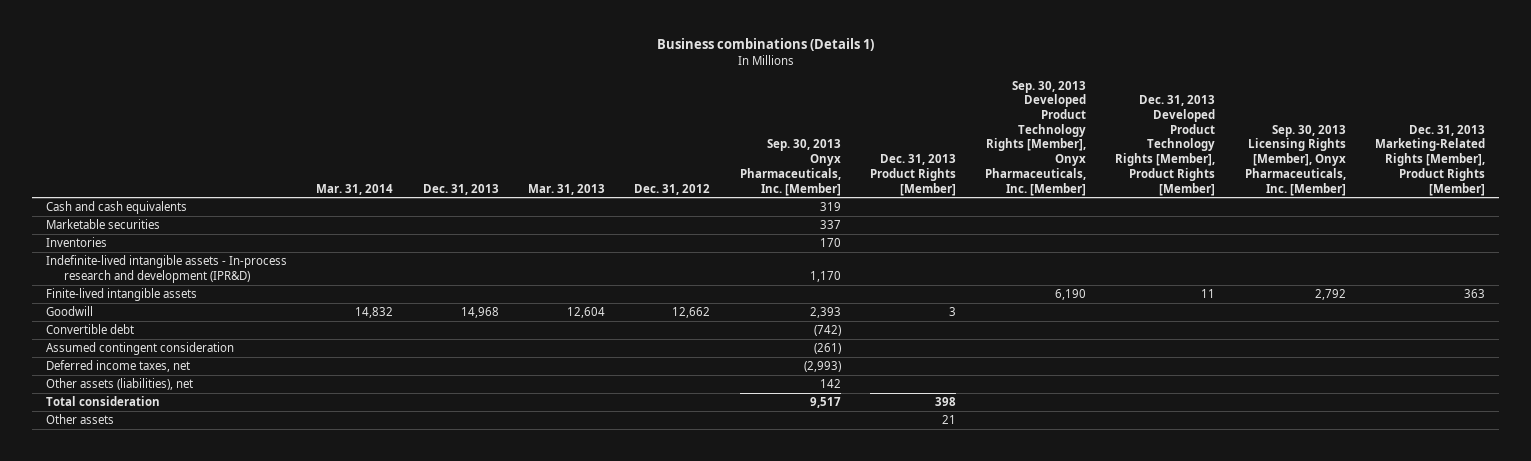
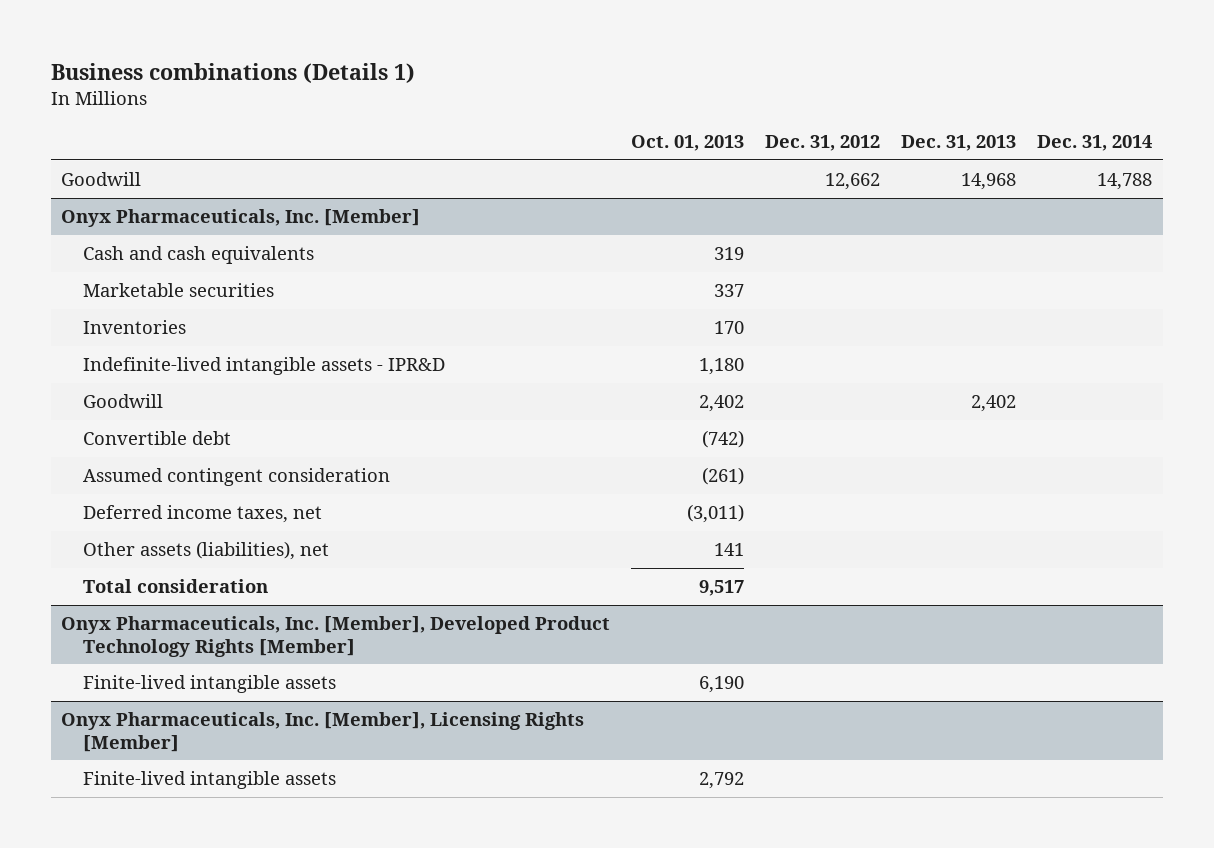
[316,183,394,195] Mar. 31, 2014 -> none
[527,183,605,195] Mar. 31, 2013 -> none
[739,139,841,196] Sep. 30, 2013 Onyx Pharmaceuticals, Inc. [Member] -> none
[869,154,956,196] Dec. 31, 2013 Product Rights [Member] -> none
[985,80,1087,196] Sep. 30, 2013 Developed Product Technology Rights [Member], Onyx Pharmaceuticals, Inc. [Member] -> none
[1115,95,1216,196] Dec. 31, 2013 Developed Product Technology Rights [Member], Product Rights [Member] -> none
[1244,124,1346,196] Sep. 30, 2013 Licensing Rights [Member], Onyx Pharmaceuticals, Inc. [Member] -> none
[1374,124,1485,196] Dec. 31, 2013 Marketing-Related Rights [Member], Product Rights [Member] -> none
none -> [631,135,745,152] Oct. 01, 2013
none -> [1037,135,1153,152] Dec. 31, 2014
[46,201,188,215] Cash and cash equivalents -> none
[46,219,161,230] Marketable securities -> none
[46,237,108,248] Inventories -> none
[46,255,288,283] Indefinite-lived intangible assets - In-process research and development (IPR&D) -> none
[46,288,198,302] Finite-lived intangible assets -> none
[46,324,135,335] Convertible debt -> none
[46,342,235,356] Assumed contingent consideration -> none
[46,360,191,373] Deferred income taxes, net -> none
[46,378,194,391] Other assets (liabilities), net -> none
[46,396,161,407] Total consideration -> none
[46,414,115,425] Other assets -> none
none -> [61,209,421,228] Onyx Pharmaceuticals, Inc. [Member]
none -> [82,246,314,265] Cash and cash equivalents
none -> [82,283,274,298] Marketable securities
none -> [82,320,186,335] Inventories
none -> [82,357,445,376] Indefinite-lived intangible assets - IPR&D
none -> [82,394,163,409] Goodwill
none -> [82,431,231,446] Convertible debt
none -> [82,468,390,487] Assumed contingent consideration
none -> [82,505,322,524] Deferred income taxes, net
none -> [82,541,329,561] Other assets (liabilities), net
none -> [82,579,268,594] Total consideration
none -> [61,616,611,657] Onyx Pharmaceuticals, Inc. [Member], Developed Product Technology Rights [Member]
none -> [82,675,336,694] Finite-lived intangible assets
none -> [61,712,585,752] Onyx Pharmaceuticals, Inc. [Member], Licensing Rights [Member]
none -> [82,771,336,790] Finite-lived intangible assets

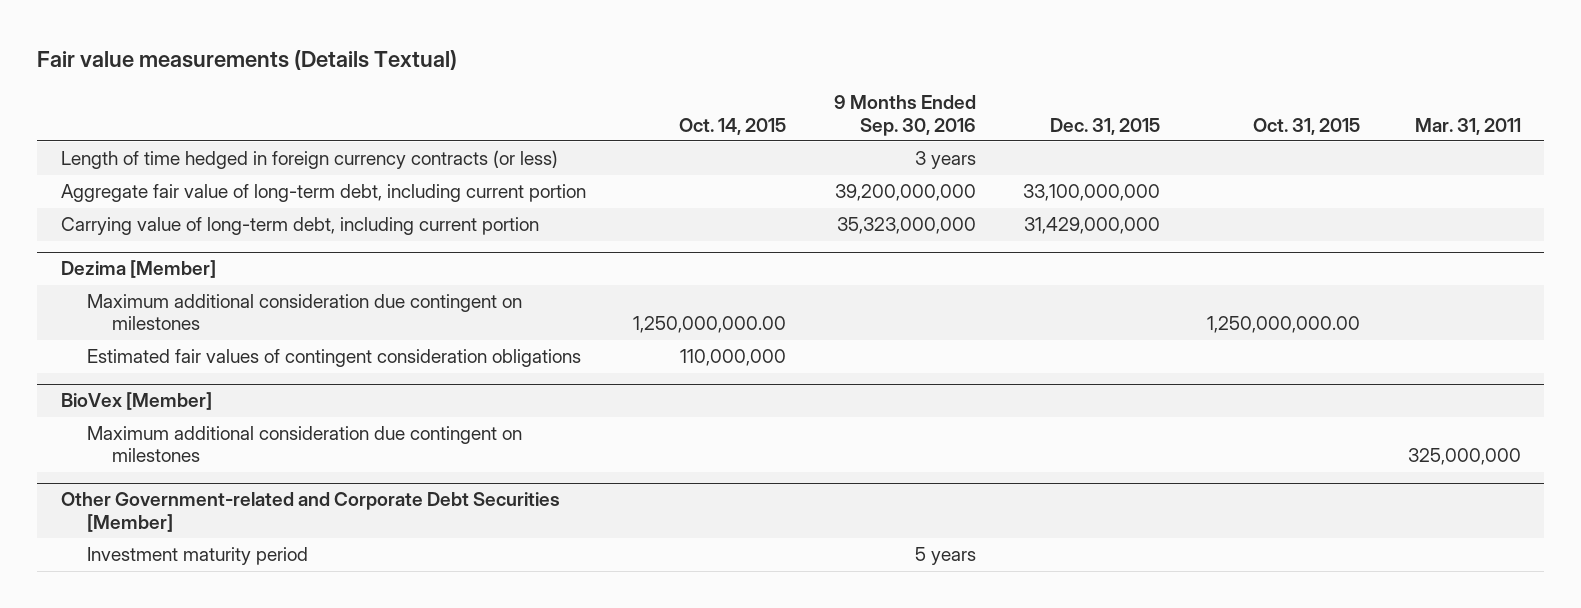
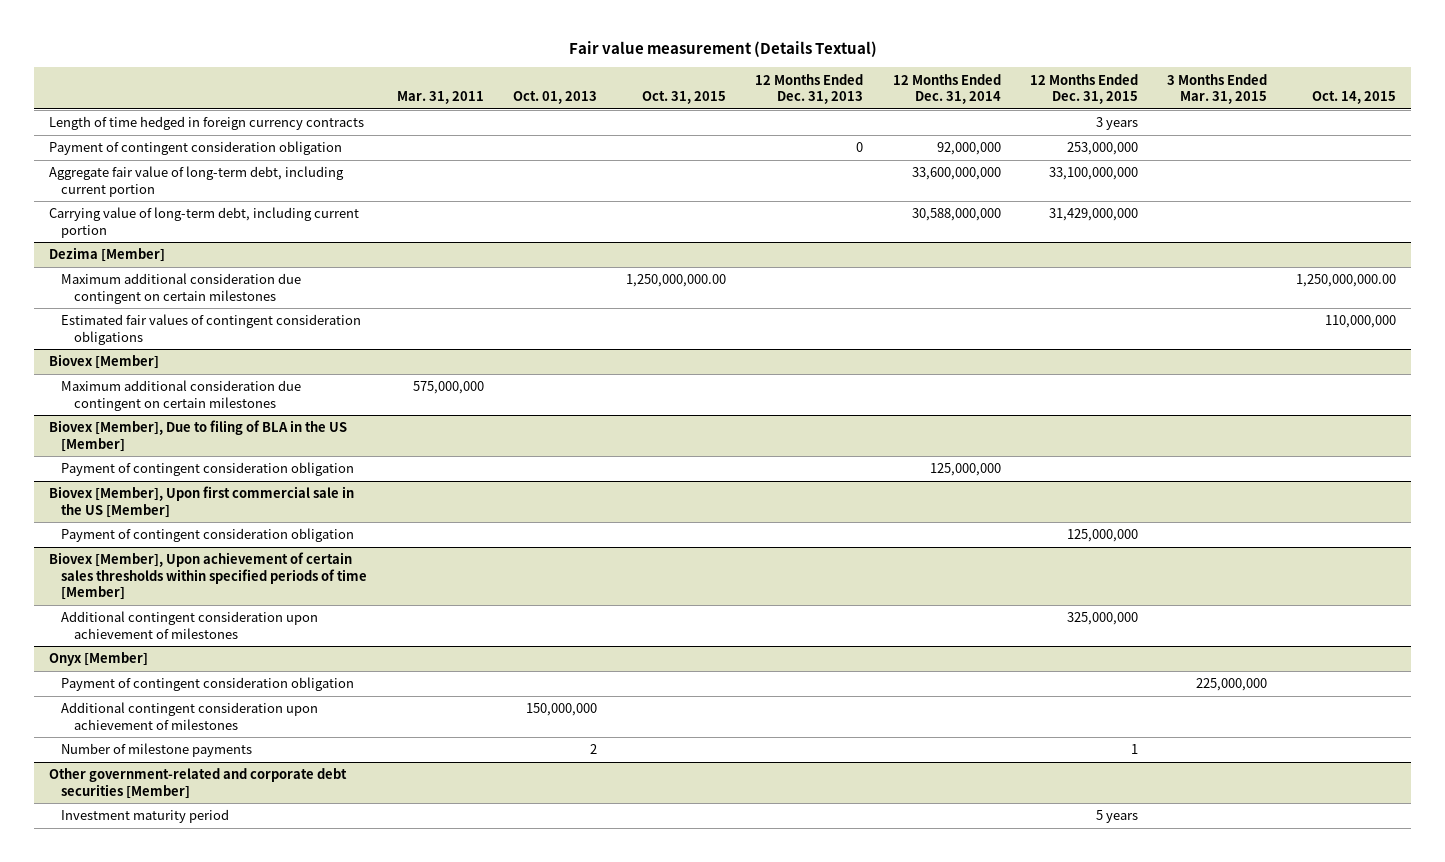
[37,49,458,70] Fair value measurements (Details Textual) -> [568,41,877,58] Fair value measurement (Details Textual)
[833,95,976,136] 9 Months Ended Sep. 30, 2016 -> none
[1049,117,1160,135] Dec. 31, 2015 -> none
none -> [512,90,597,104] Oct. 01, 2013
none -> [755,73,864,104] 12 Months Ended Dec. 31, 2013
none -> [892,73,1001,104] 12 Months Ended Dec. 31, 2014
none -> [1029,73,1138,104] 12 Months Ended Dec. 31, 2015
none -> [1167,73,1268,104] 3 Months Ended Mar. 31, 2015
[60,150,558,170] Length of time hedged in foreign currency contracts (or less) -> [49,116,365,131] Length of time hedged in foreign currency contracts
none -> [49,141,343,156] Payment of contingent consideration obligation
[86,294,522,331] Maximum additional consideration due contingent on milestones -> [61,273,302,304] Maximum additional consideration due contingent on certain milestones
[60,392,212,411] BioVex [Member] -> [49,354,160,370] Biovex [Member]
[86,426,522,463] Maximum additional consideration due contingent on milestones -> [61,380,302,411] Maximum additional consideration due contingent on certain milestones
[1407,448,1521,466] 325,000,000 -> [412,381,484,395] 575,000,000
none -> [49,420,348,452] Biovex [Member], Due to filing of BLA in the US [Member]
none -> [61,462,355,477] Payment of contingent consideration obligation
none -> [49,486,355,518] Biovex [Member], Upon first commercial sale in the US [Member]
none -> [61,528,355,543] Payment of contingent consideration obligation
none -> [49,552,368,600] Biovex [Member], Upon achievement of certain sales thresholds within specified periods of time [Member]
none -> [61,611,319,639] Additional contingent consideration upon achievement of milestones
none -> [49,652,149,667] Onyx [Member]
none -> [61,677,355,692] Payment of contingent consideration obligation
none -> [61,702,319,730] Additional contingent consideration upon achievement of milestones
none -> [61,743,253,758] Number of milestone payments
[60,492,560,532] Other Government-related and Corporate Debt Securities [Member] -> [49,768,348,799] Other government-related and corporate debt securities [Member]

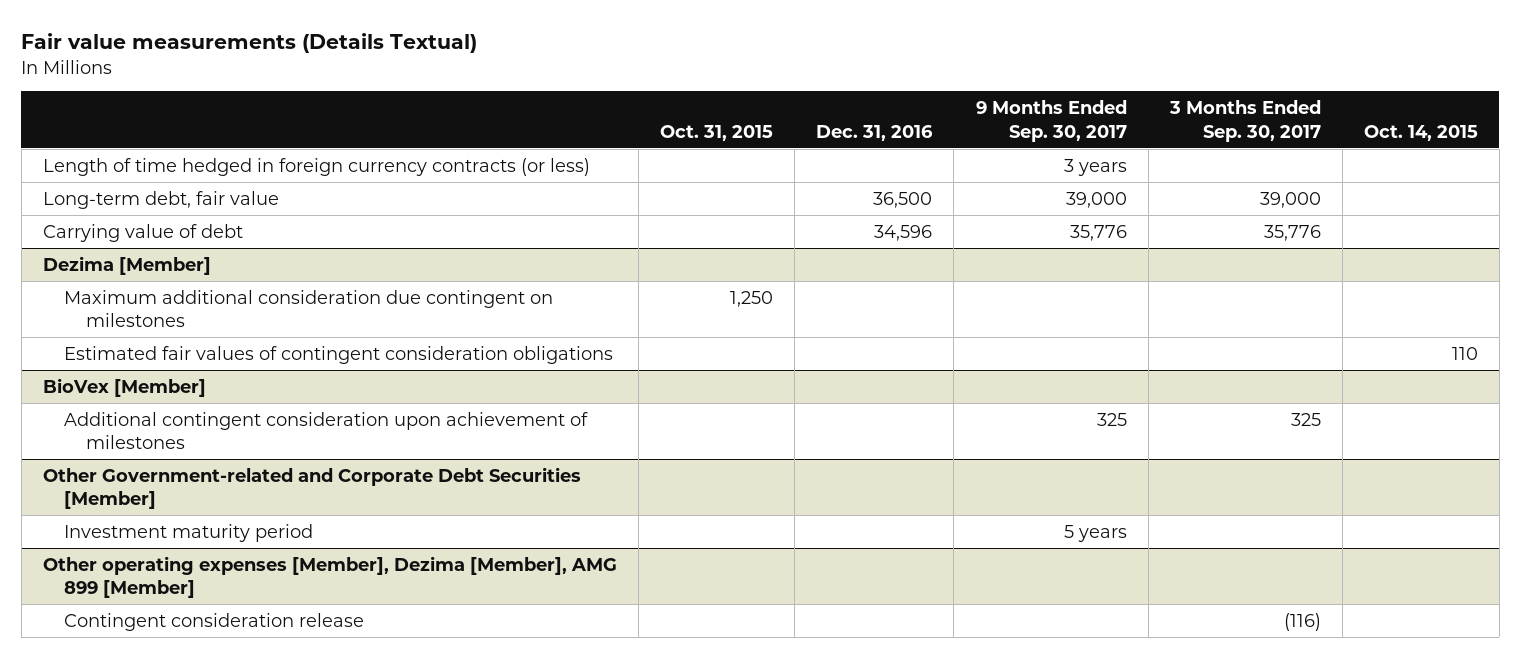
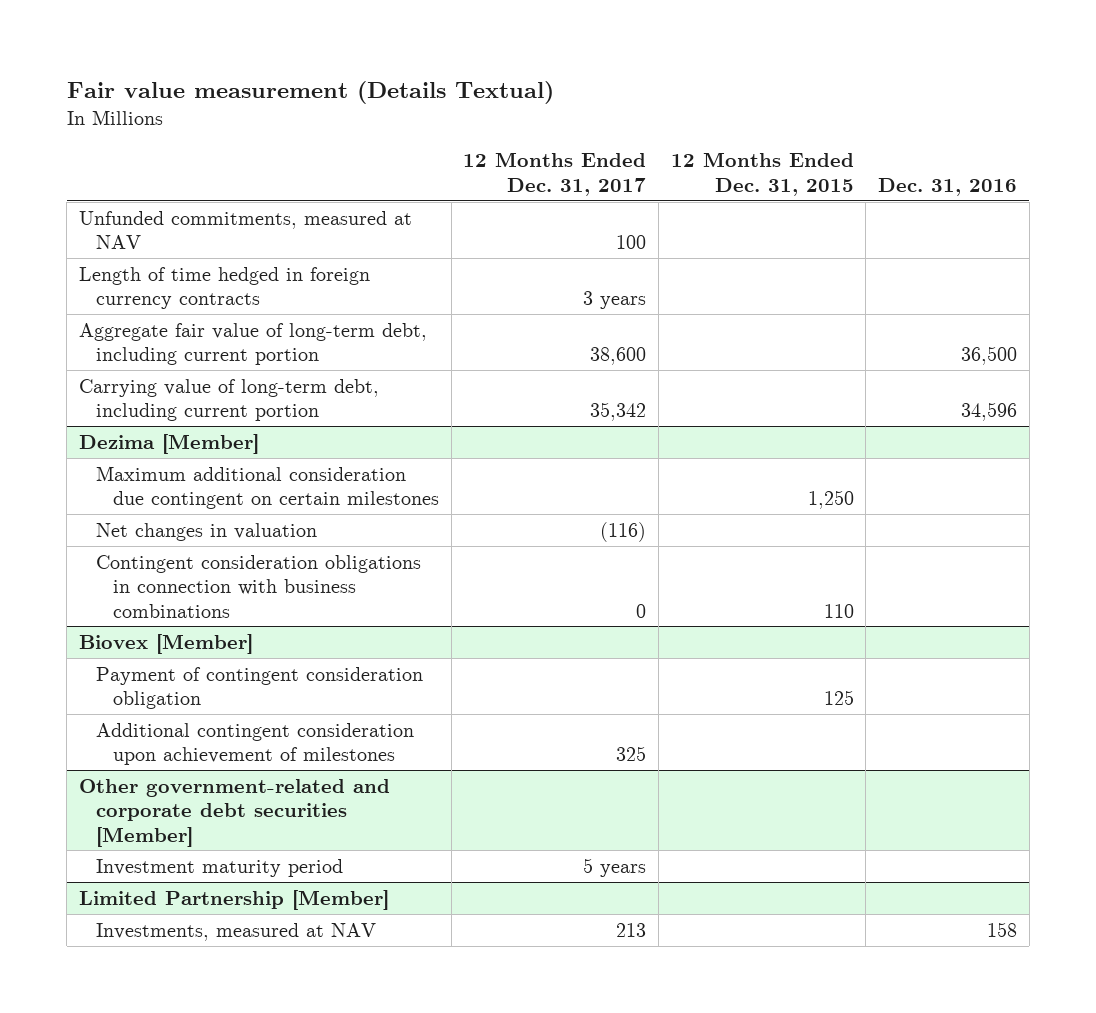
[21,33,478,54] Fair value measurements (Details Textual) -> [66,80,554,104] Fair value measurement (Details Textual)
[660,124,774,141] Oct. 31, 2015 -> none
[975,100,1127,142] 9 Months Ended Sep. 30, 2017 -> none
[1168,100,1321,142] 3 Months Ended Sep. 30, 2017 -> none
[1363,124,1478,141] Oct. 14, 2015 -> none
none -> [463,152,647,196] 12 Months Ended Dec. 31, 2017
none -> [670,152,854,196] 12 Months Ended Dec. 31, 2015
none -> [78,210,412,250] Unfunded commitments, measured at NAV
[43,157,591,176] Length of time hedged in foreign currency contracts (or less) -> [78,266,370,310] Length of time hedged in foreign currency contracts
[43,190,280,209] Long-term debt, fair value -> [78,322,427,366] Aggregate fair value of long-term debt, including current portion
[43,223,244,242] Carrying value of debt -> [78,378,379,422] Carrying value of long-term debt, including current portion
[64,289,554,328] Maximum additional consideration due contingent on milestones -> [95,465,439,510] Maximum additional consideration due contingent on certain milestones
none -> [95,522,317,541] Net changes in valuation
[64,345,614,364] Estimated fair values of contingent consideration obligations -> [95,554,421,618] Contingent consideration obligations in connection with business combinations
[43,377,207,397] BioVex [Member] -> [78,633,253,654] Biovex [Member]
none -> [95,666,423,710] Payment of contingent consideration obligation
[43,466,582,510] Other Government-related and Corporate Debt Securities [Member] -> [78,778,390,847] Other government-related and corporate debt securities [Member]
[43,555,618,599] Other operating expenses [Member], Dezima [Member], AMG 899 [Member] -> none
[64,612,365,631] Contingent consideration release -> none
none -> [78,889,389,910] Limited Partnership [Member]
none -> [95,922,376,941] Investments, measured at NAV

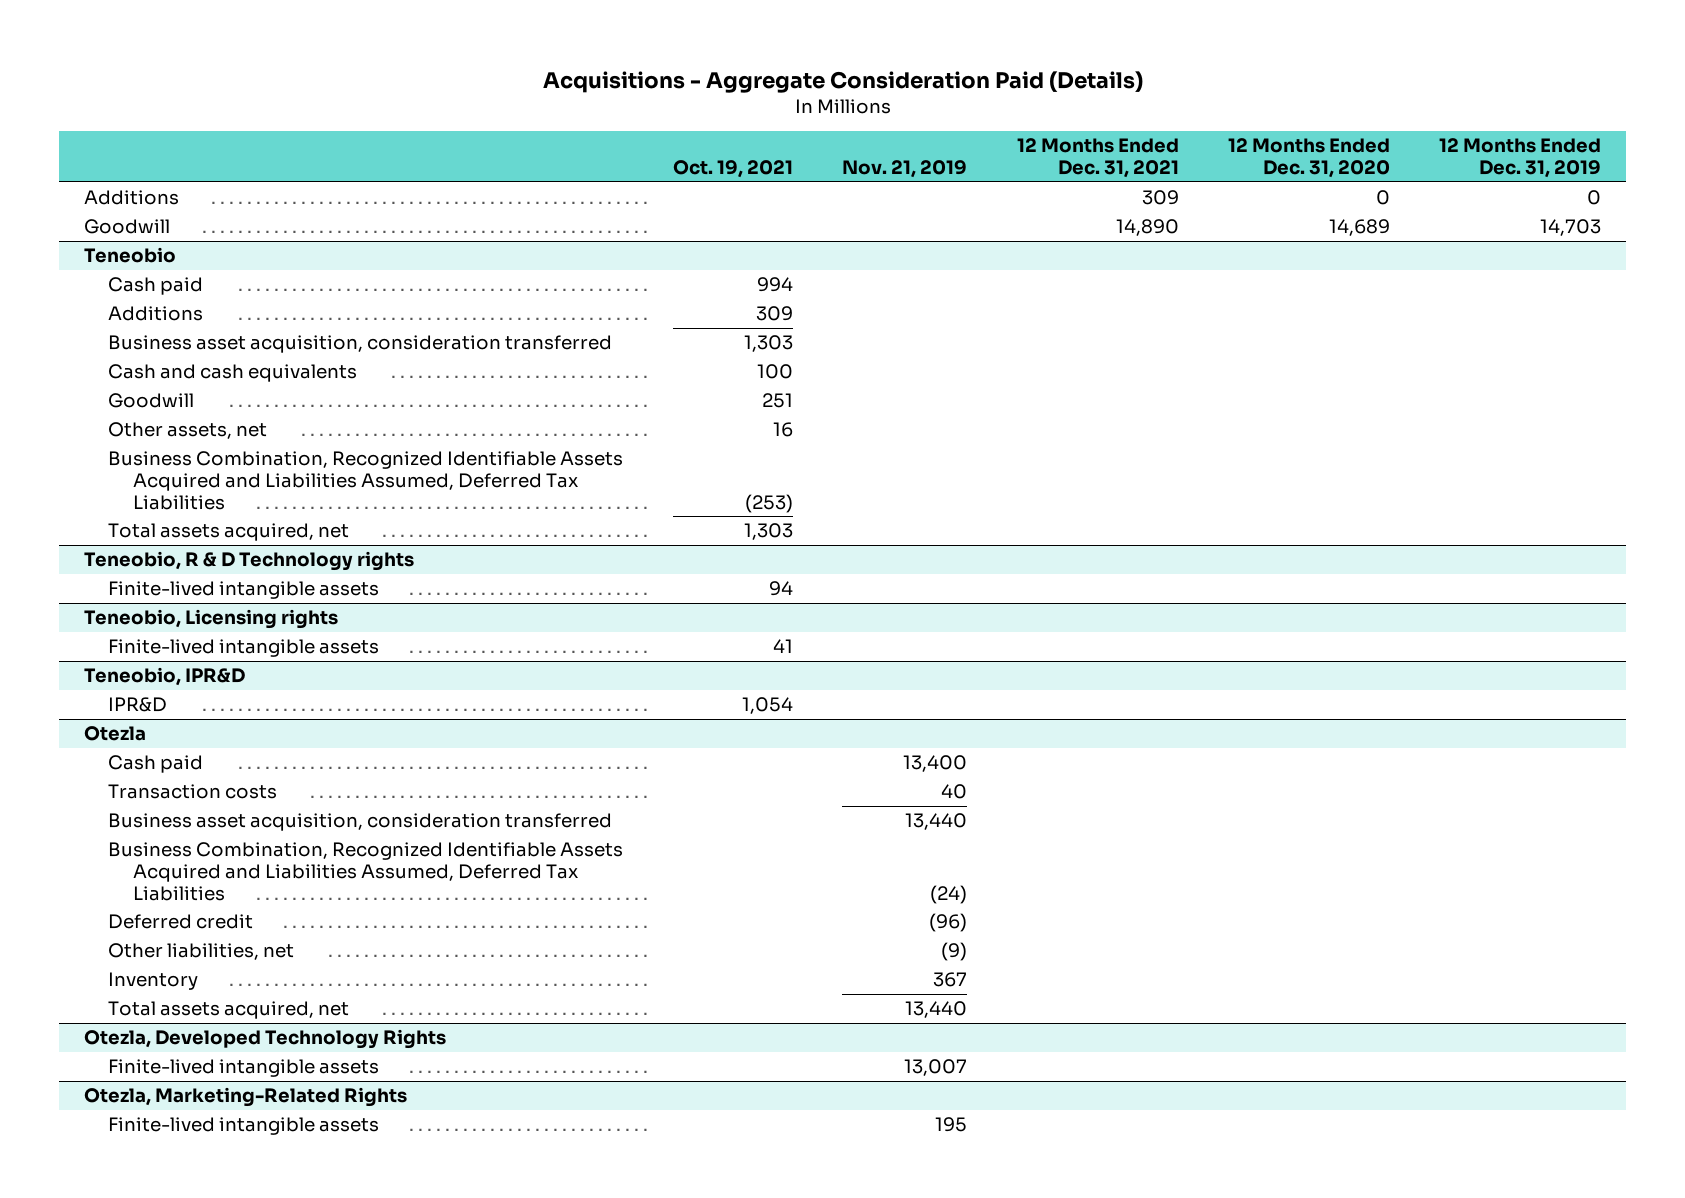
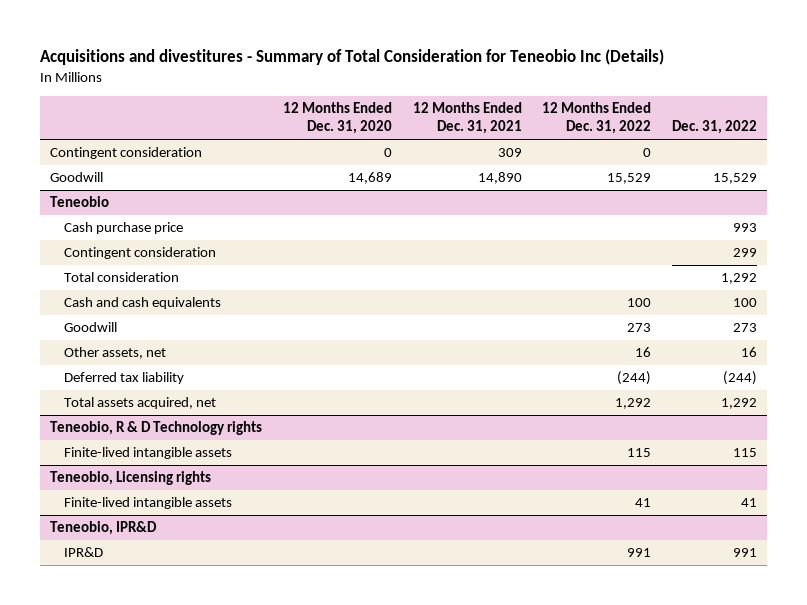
[542,70,1143,93] Acquisitions - Aggregate Consideration Paid (Details) -> [39,49,664,66] Acquisitions and divestitures - Summary of Total Consideration for Teneobio Inc (Details)
[672,160,793,179] Oct. 19, 2021 -> none
[842,160,968,179] Nov. 21, 2019 -> none
[1439,138,1602,179] 12 Months Ended Dec. 31, 2019 -> none
none -> [542,102,652,135] 12 Months Ended Dec. 31, 2022
none -> [672,120,758,135] Dec. 31, 2022
[83,190,179,206] Additions -> [50,147,203,160] Contingent consideration
[108,277,204,296] Cash paid -> [64,222,184,235] Cash purchase price
[108,306,204,322] Additions -> [64,247,217,260] Contingent consideration
[108,335,613,354] Business asset acquisition, consideration transferred -> [64,272,180,283] Total consideration
[108,451,624,510] Business Combination, Recognized Identifiable Assets Acquired and Liabilities Assumed, Deferred Tax Liabilities -> [64,372,185,385] Deferred tax liability
[83,726,146,742] Otezla -> none
[108,755,204,774] Cash paid -> none
[108,784,278,800] Transaction costs -> none
[108,813,613,832] Business asset acquisition, consideration transferred -> none
[108,842,624,901] Business Combination, Recognized Identifiable Assets Acquired and Liabilities Assumed, Deferred Tax Liabilities -> none
[108,914,254,930] Deferred credit -> none
[108,943,295,961] Other liabilities, net -> none
[108,972,199,991] Inventory -> none
[108,1001,350,1020] Total assets acquired, net -> none
[83,1029,446,1050] Otezla, Developed Technology Rights -> none
[108,1059,380,1078] Finite-lived intangible assets -> none
[83,1087,407,1108] Otezla, Marketing-Related Rights -> none
[108,1117,380,1136] Finite-lived intangible assets -> none

